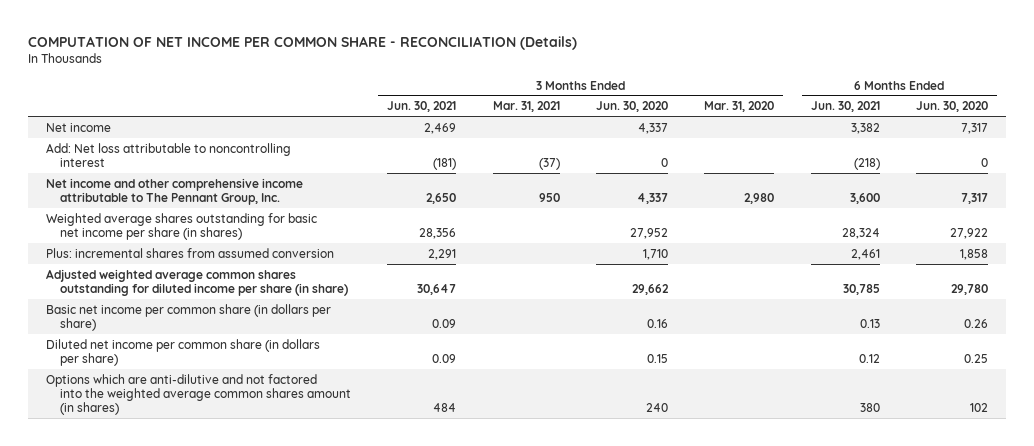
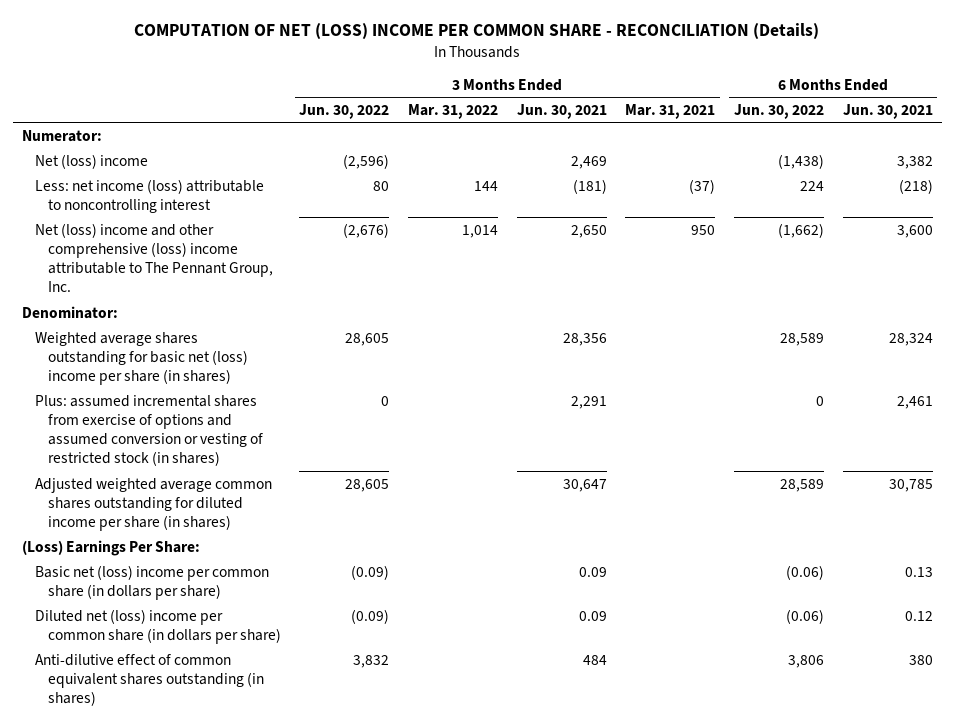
[27,35,577,50] COMPUTATION OF NET INCOME PER COMMON SHARE - RECONCILIATION (Details) -> [134,23,820,40] COMPUTATION OF NET (LOSS) INCOME PER COMMON SHARE - RECONCILIATION (Details)
[595,101,668,113] Jun. 30, 2020 -> none
[704,101,775,113] Mar. 31, 2020 -> none
[916,101,989,113] Jun. 30, 2020 -> none
none -> [299,103,390,119] Jun. 30, 2022
none -> [408,103,499,119] Mar. 31, 2022
none -> [734,103,825,119] Jun. 30, 2022
none -> [21,129,102,142] Numerator:
[46,122,112,132] Net income -> [34,153,148,169] Net (loss) income
[46,142,292,167] Add: Net loss attributable to noncontrolling interest -> [34,178,264,213] Less: net income (loss) attributable to noncontrolling interest
[46,177,304,205] Net income and other comprehensive income attributable to The Pennant Group, Inc. -> [34,222,273,293] Net (loss) income and other comprehensive (loss) income attributable to The Pennant Group, Inc.
none -> [21,305,118,319] Denominator:
[46,212,318,240] Weighted average shares outstanding for basic net income per share (in shares) -> [34,331,248,385] Weighted average shares outstanding for basic net (loss) income per share (in shares)
[46,247,335,258] Plus: incremental shares from assumed conversion -> [34,394,263,467] Plus: assumed incremental shares from exercise of options and assumed conversion or vesting of restricted stock (in shares)
[46,268,348,296] Adjusted weighted average common shares outstanding for diluted income per share (in share) -> [34,477,272,531] Adjusted weighted average common shares outstanding for diluted income per share (in shares)
none -> [21,539,200,556] (Loss) Earnings Per Share:
[46,303,332,331] Basic net income per common share (in dollars per share) -> [34,564,269,600] Basic net (loss) income per common share (in dollars per share)
[46,338,321,366] Diluted net income per common share (in dollars per share) -> [34,608,281,644] Diluted net (loss) income per common share (in dollars per share)
[46,373,351,415] Options which are anti-dilutive and not factored into the weighted average common shares amount (in shares) -> [34,653,264,706] Anti-dilutive effect of common equivalent shares outstanding (in shares)

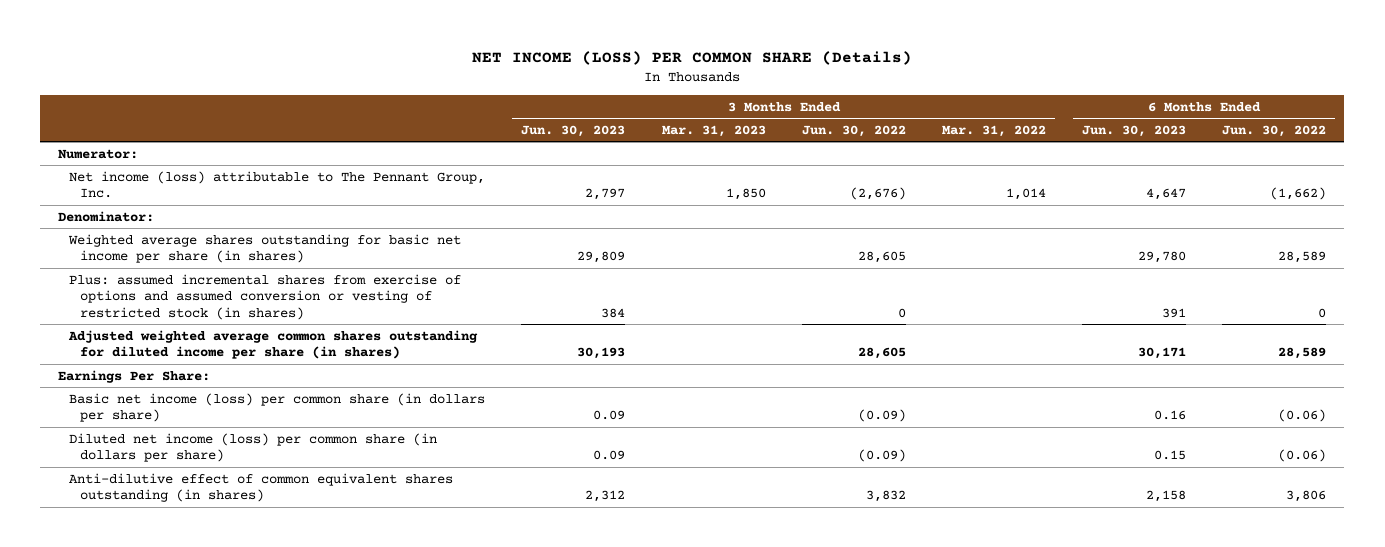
[134,23,820,40] COMPUTATION OF NET (LOSS) INCOME PER COMMON SHARE - RECONCILIATION (Details) -> [472,51,913,66] NET INCOME (LOSS) PER COMMON SHARE (Details)
[516,103,607,119] Jun. 30, 2021 -> none
[625,103,716,119] Mar. 31, 2021 -> none
[842,103,933,119] Jun. 30, 2021 -> none
none -> [521,124,626,137] Jun. 30, 2023
none -> [661,124,766,137] Mar. 31, 2023
none -> [1082,124,1187,137] Jun. 30, 2023
[34,153,148,169] Net (loss) income -> none
[34,178,264,213] Less: net income (loss) attributable to noncontrolling interest -> none
[34,222,273,293] Net (loss) income and other comprehensive (loss) income attributable to The Pennant Group, Inc. -> [69,170,486,199] Net income (loss) attributable to The Pennant Group, Inc.
[34,331,248,385] Weighted average shares outstanding for basic net (loss) income per share (in shares) -> [68,233,462,264] Weighted average shares outstanding for basic net income per share (in shares)
[21,539,200,556] (Loss) Earnings Per Share: -> [58,369,211,383] Earnings Per Share:
[34,564,269,600] Basic net (loss) income per common share (in dollars per share) -> [69,392,486,423] Basic net income (loss) per common share (in dollars per share)
[34,608,281,644] Diluted net (loss) income per common share (in dollars per share) -> [69,432,438,463] Diluted net income (loss) per common share (in dollars per share)

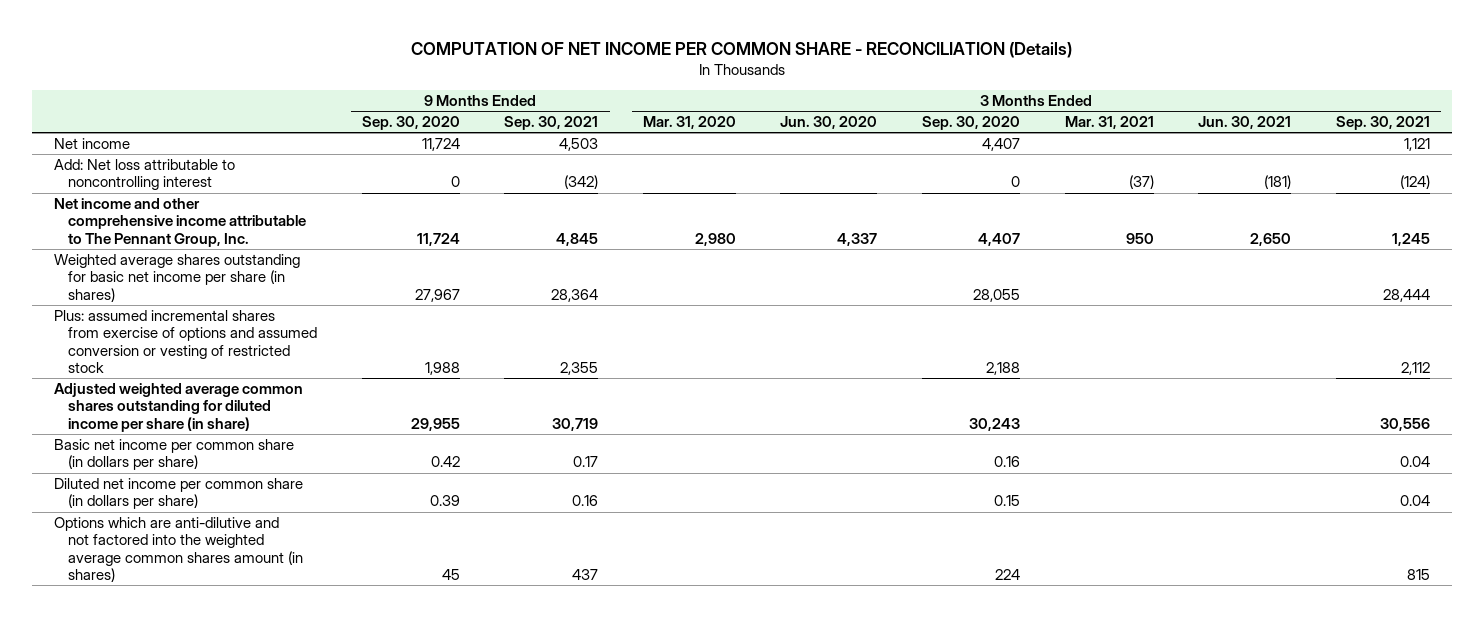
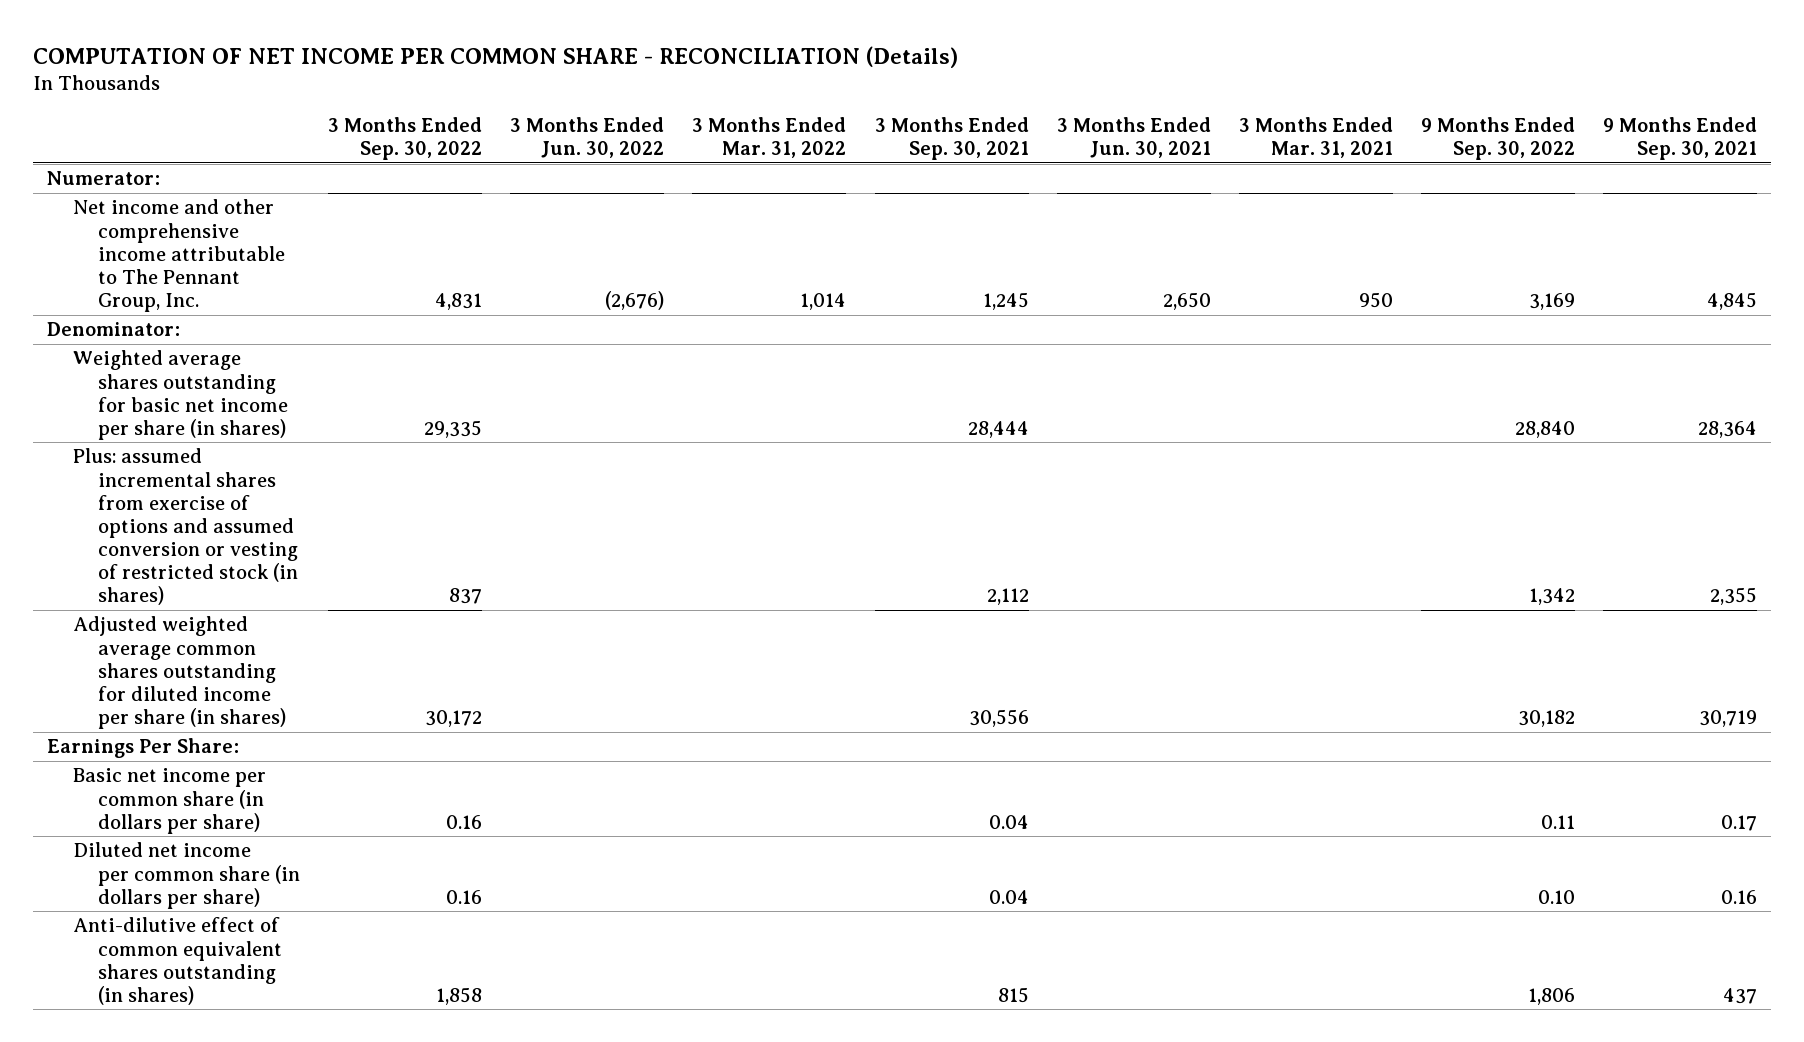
[361,116,460,131] Sep. 30, 2020 -> none
[642,116,736,130] Mar. 31, 2020 -> none
[780,116,878,130] Jun. 30, 2020 -> none
[921,116,1020,131] Sep. 30, 2020 -> none
none -> [328,116,483,160] 3 Months Ended Sep. 30, 2022
none -> [510,116,665,158] 3 Months Ended Jun. 30, 2022
none -> [692,116,847,158] 3 Months Ended Mar. 31, 2022
none -> [1420,116,1575,160] 9 Months Ended Sep. 30, 2022
[53,138,130,150] Net income -> none
[53,159,235,191] Add: Net loss attributable to noncontrolling interest -> none
none -> [47,171,161,186] Numerator:
none -> [47,322,181,337] Denominator:
[53,310,318,374] Plus: assumed incremental shares from exercise of options and assumed conversion or vesting of restricted stock -> [72,448,299,605] Plus: assumed incremental shares from exercise of options and assumed conversion or vesting of restricted stock (in shares)
[53,383,303,432] Adjusted weighted average common shares outstanding for diluted income per share (in share) -> [72,616,287,729] Adjusted weighted average common shares outstanding for diluted income per share (in shares)
none -> [47,738,240,759] Earnings Per Share:
[53,517,304,583] Options which are anti-dilutive and not factored into the weighted average common shares amount (in shares) -> [72,917,283,1005] Anti-dilutive effect of common equivalent shares outstanding (in shares)

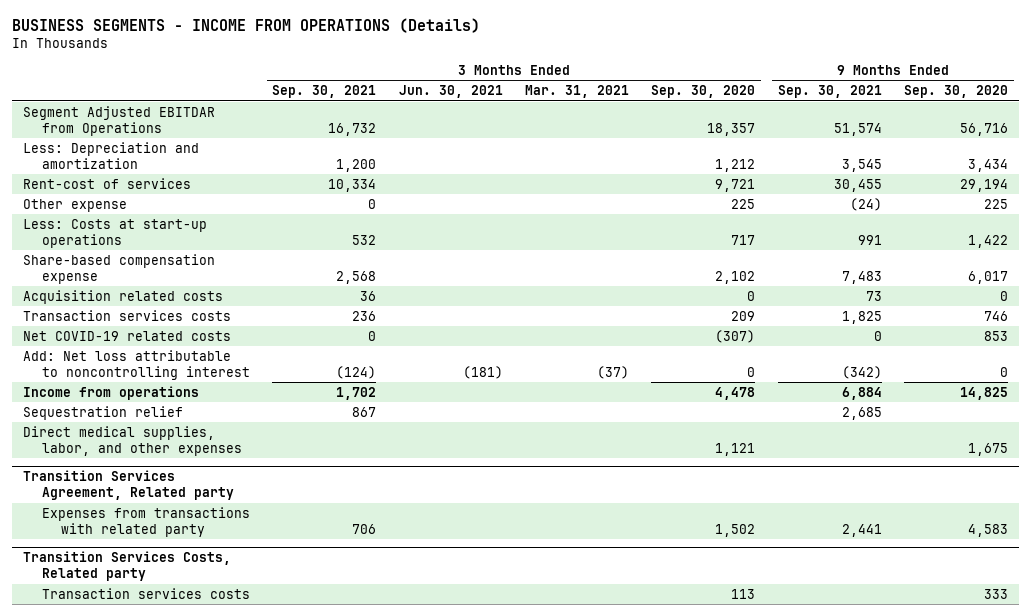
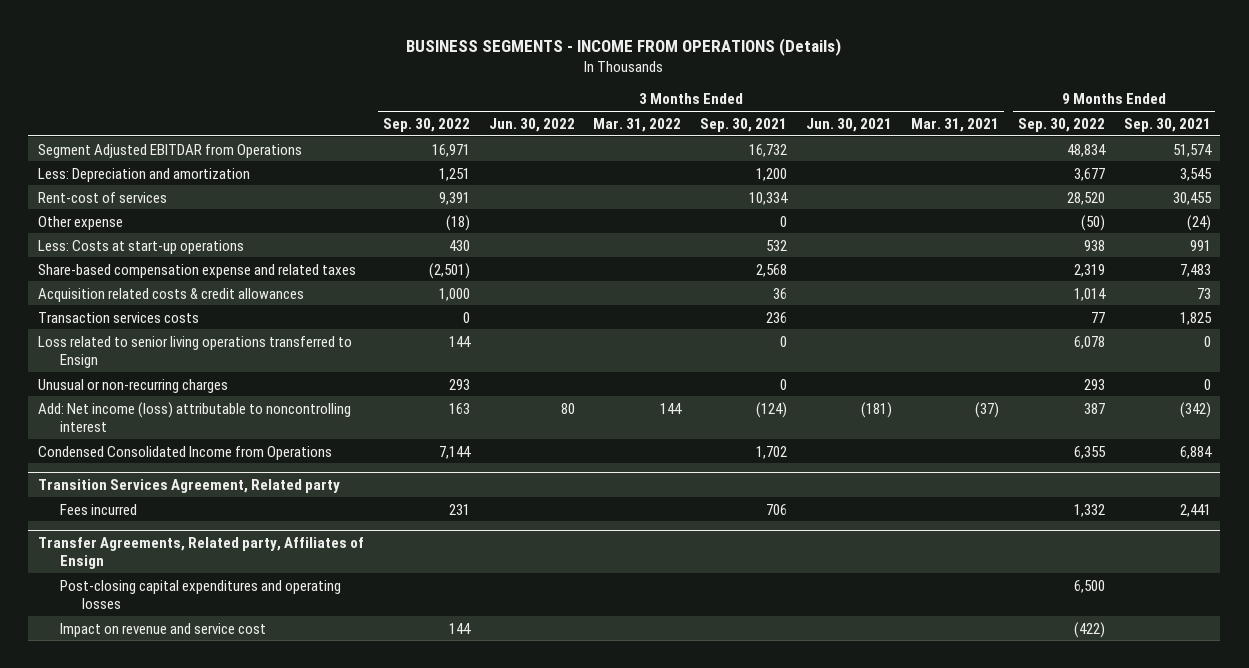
[651,85,756,99] Sep. 30, 2020 -> none
[904,85,1009,99] Sep. 30, 2020 -> none
none -> [382,117,470,132] Sep. 30, 2022
none -> [488,117,575,132] Jun. 30, 2022
none -> [593,117,682,132] Mar. 31, 2022
none -> [1017,117,1105,132] Sep. 30, 2022
[22,253,215,284] Share-based compensation expense -> [37,263,356,278] Share-based compensation expense and related taxes
[22,289,223,304] Acquisition related costs -> [37,287,304,302] Acquisition related costs & credit allowances
[22,330,231,341] Net COVID-19 related costs -> none
[22,405,183,420] Sequestration relief -> none
[22,425,242,456] Direct medical supplies, labor, and other expenses -> none
none -> [37,335,352,368] Loss related to senior living operations transferred to Ensign
none -> [37,378,228,393] Unusual or non-recurring charges
[22,349,250,380] Add: Net loss attributable to noncontrolling interest -> [37,401,351,432] Add: Net income (loss) attributable to noncontrolling interest
[22,385,199,400] Income from operations -> [37,445,332,460] Condensed Consolidated Income from Operations
[22,550,231,582] Transition Services Costs, Related party -> none
[41,587,250,599] Transaction services costs -> none
[41,506,250,537] Expenses from transactions with related party -> [59,503,137,515] Fees incurred
none -> [37,536,364,570] Transfer Agreements, Related party, Affiliates of Ensign
none -> [59,579,341,609] Post-closing capital expenditures and operating losses
none -> [59,622,266,637] Impact on revenue and service cost

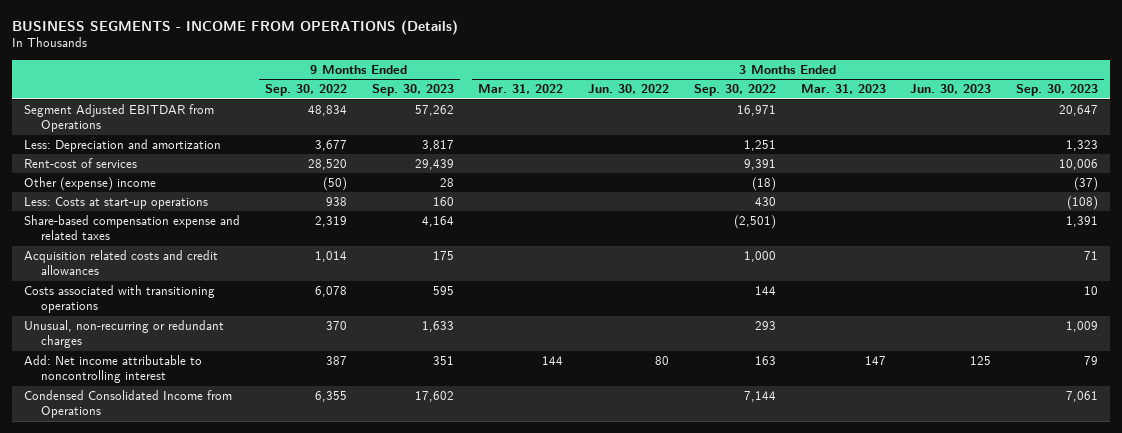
[700,117,788,132] Sep. 30, 2021 -> none
[806,117,893,132] Jun. 30, 2021 -> none
[910,117,999,132] Mar. 31, 2021 -> none
[1123,117,1211,132] Sep. 30, 2021 -> none
none -> [371,84,454,97] Sep. 30, 2023
none -> [800,84,886,95] Mar. 31, 2023
none -> [910,84,992,95] Jun. 30, 2023
none -> [1016,84,1099,97] Sep. 30, 2023
[37,215,123,230] Other expense -> [24,177,157,192] Other (expense) income
[37,311,199,323] Transaction services costs -> none
[37,287,304,302] Acquisition related costs & credit allowances -> [24,250,219,276] Acquisition related costs and credit allowances
[37,335,352,368] Loss related to senior living operations transferred to Ensign -> [24,285,216,314] Costs associated with transitioning operations
[37,378,228,393] Unusual or non-recurring charges -> [24,320,225,349] Unusual, non-recurring or redundant charges
[1083,378,1105,390] 293 -> [325,321,347,331] 370
[37,401,351,432] Add: Net income (loss) attributable to noncontrolling interest -> [24,355,203,384] Add: Net income attributable to noncontrolling interest
[37,478,340,493] Transition Services Agreement, Related party -> none
[59,503,137,515] Fees incurred -> none
[37,536,364,570] Transfer Agreements, Related party, Affiliates of Ensign -> none
[59,579,341,609] Post-closing capital expenditures and operating losses -> none
[59,622,266,637] Impact on revenue and service cost -> none

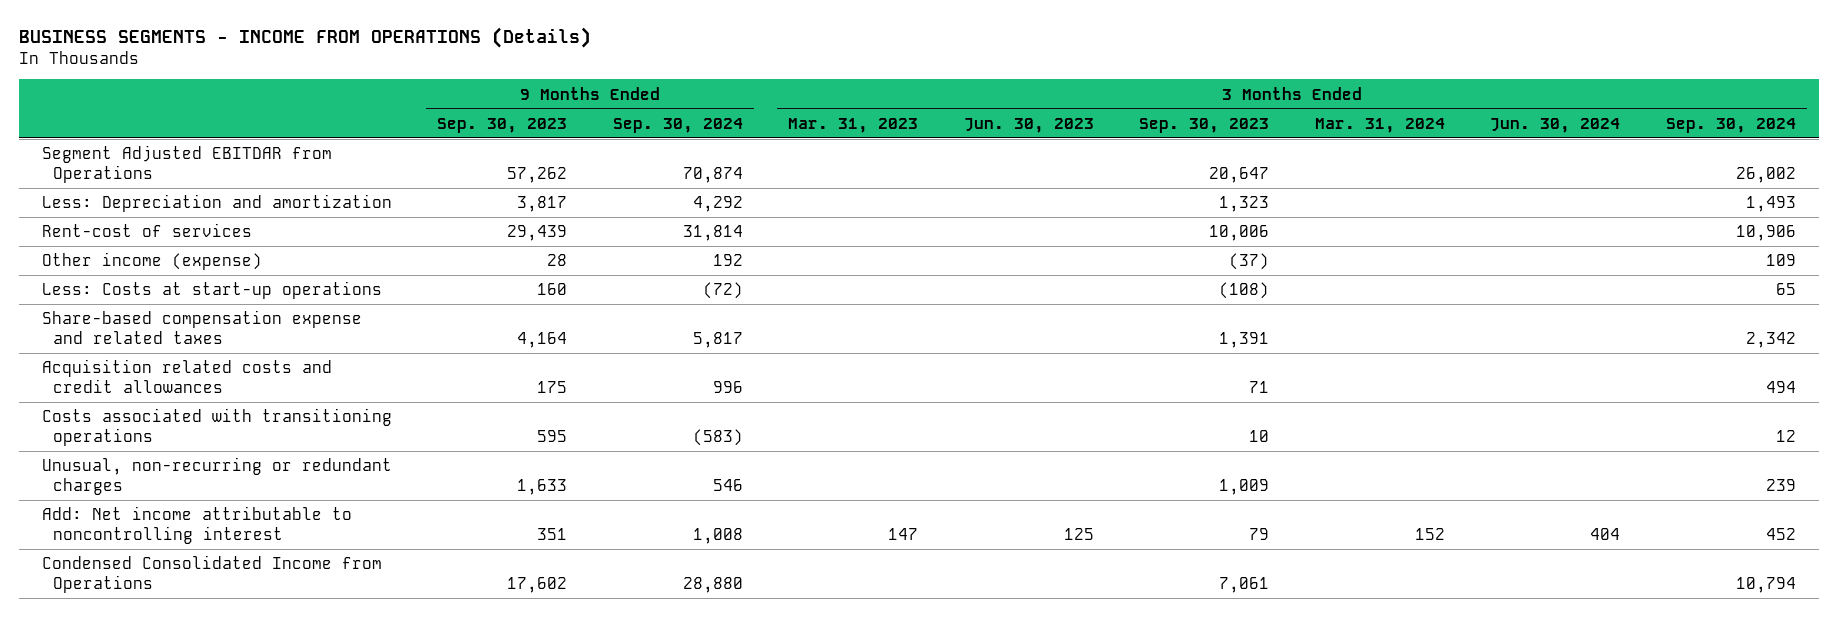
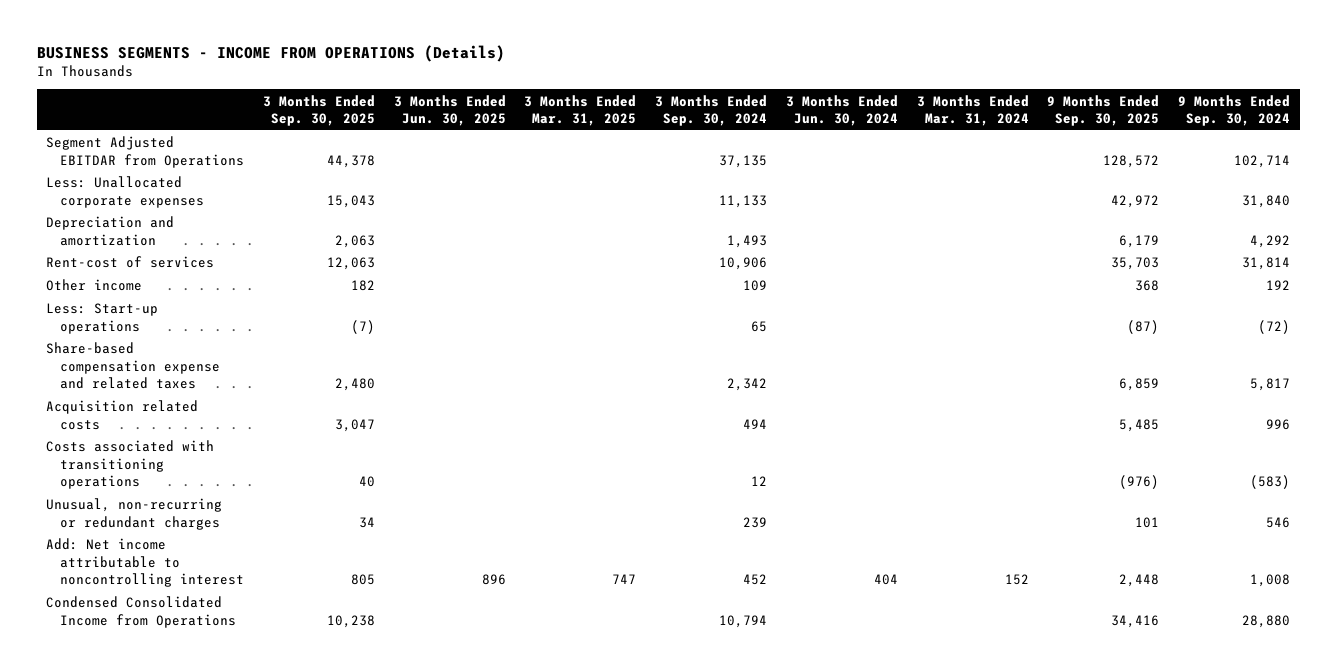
[437,117,568,133] Sep. 30, 2023 -> none
[788,117,919,133] Mar. 31, 2023 -> none
[963,117,1094,133] Jun. 30, 2023 -> none
[1139,117,1270,133] Sep. 30, 2023 -> none
none -> [262,94,375,127] 3 Months Ended Sep. 30, 2025
none -> [393,94,506,127] 3 Months Ended Jun. 30, 2025
none -> [524,94,637,127] 3 Months Ended Mar. 31, 2025
none -> [1047,94,1160,127] 9 Months Ended Sep. 30, 2025
[682,166,743,183] 70,874 -> [1234,154,1291,168] 102,714
[1735,166,1796,183] 26,002 -> [719,154,768,168] 37,135
none -> [46,176,205,208] Less: Unallocated corporate expenses
[41,194,392,213] Less: Depreciation and amortization -> [46,216,175,246] Depreciation and amortization
[41,252,262,271] Other income (expense) -> [46,279,143,292] Other income
[41,281,382,300] Less: Costs at start-up operations -> [46,303,159,334] Less: Start-up operations
[41,359,332,393] Acquisition related costs and credit allowances -> [46,400,199,430] Acquisition related costs

